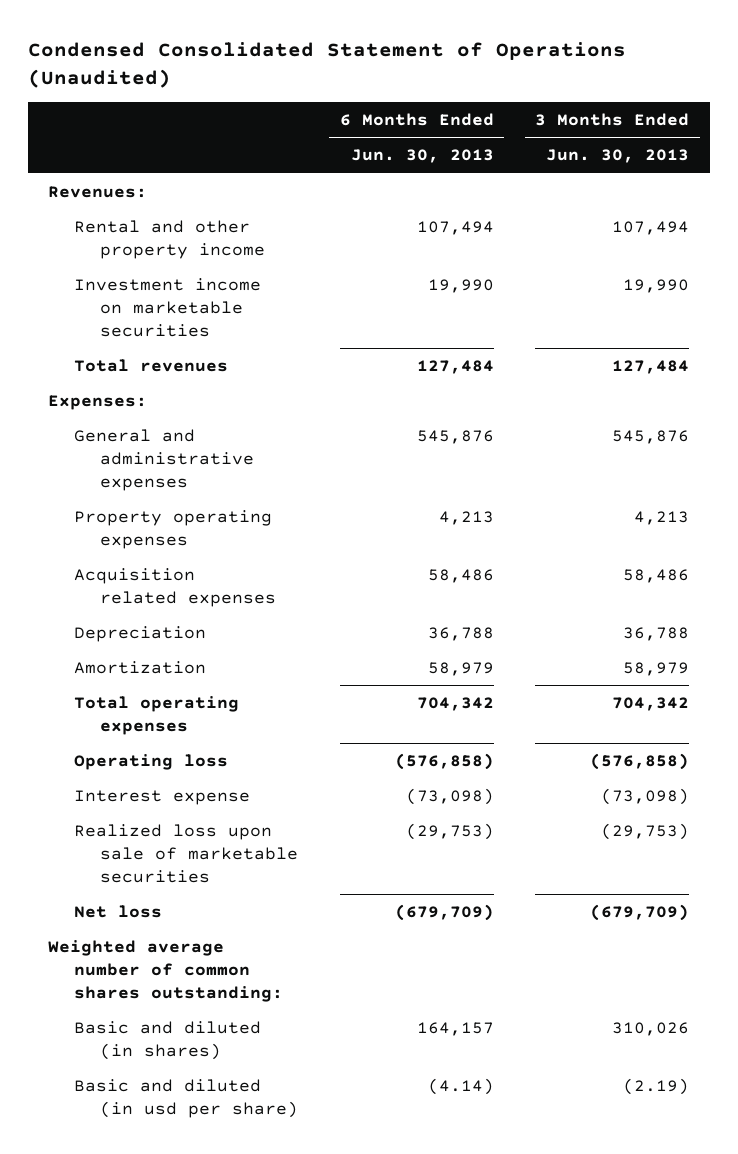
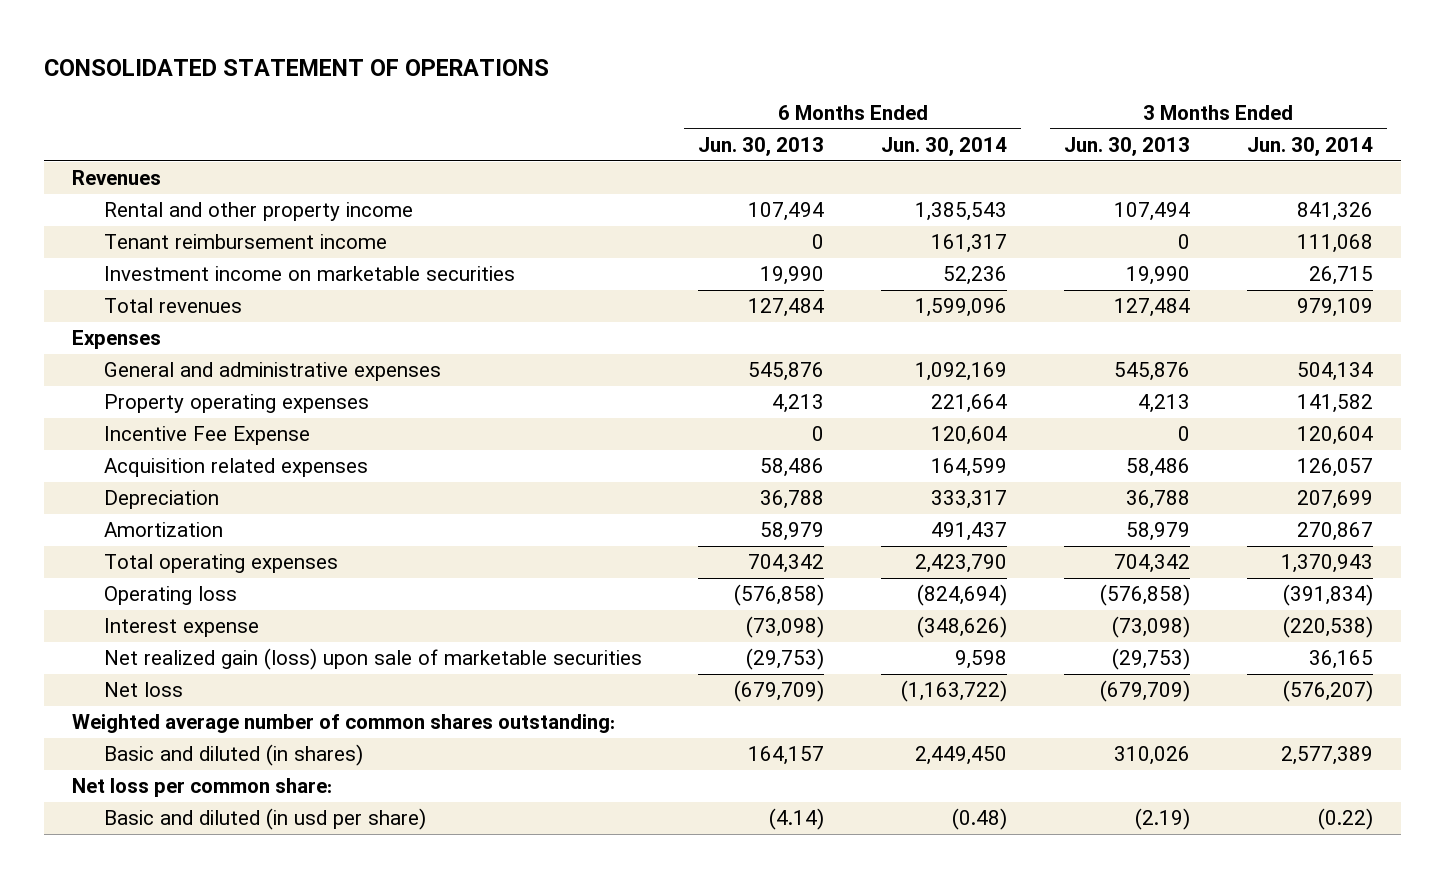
[27,41,626,88] Condensed Consolidated Statement of Operations (Unaudited) -> [43,58,549,76] CONSOLIDATED STATEMENT OF OPERATIONS
none -> [881,136,1008,156] Jun. 30, 2014
none -> [1246,136,1373,156] Jun. 30, 2014
[48,186,148,199] Revenues: -> [72,170,162,186] Revenues
none -> [103,234,387,250] Tenant reimbursement income
[48,395,148,411] Expenses: -> [72,330,162,350] Expenses
none -> [103,426,310,446] Incentive Fee Expense
[74,824,298,883] Realized loss upon sale of marketable securities -> [103,648,642,671] Net realized gain (loss) upon sale of marketable securities
none -> [72,778,333,798] Net loss per common share:

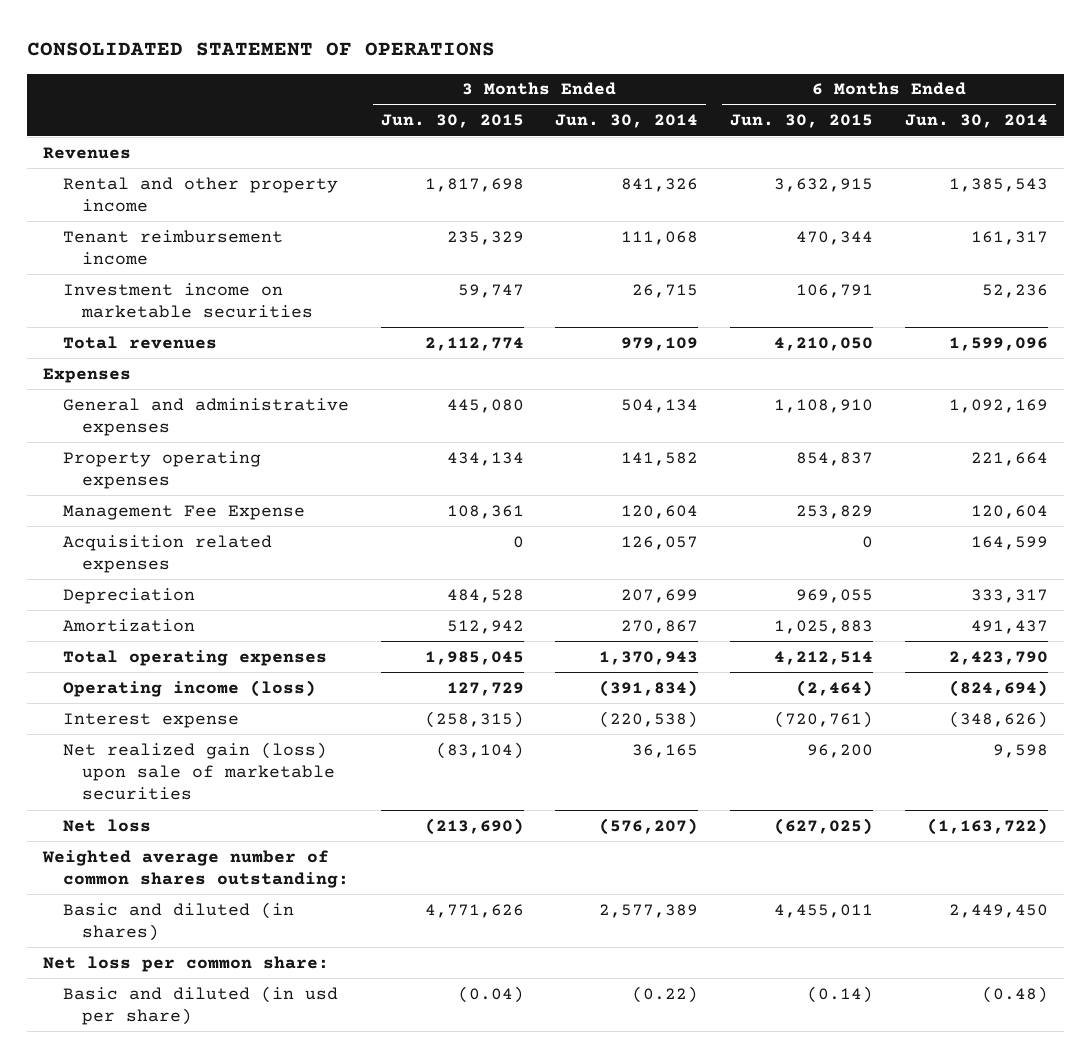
[698,136,825,156] Jun. 30, 2013 -> none
[1063,136,1190,156] Jun. 30, 2013 -> none
none -> [380,114,524,129] Jun. 30, 2015
none -> [730,114,874,129] Jun. 30, 2015
[103,426,310,446] Incentive Fee Expense -> [62,504,305,520] Management Fee Expense
[103,586,237,606] Operating loss -> [62,679,316,697] Operating income (loss)

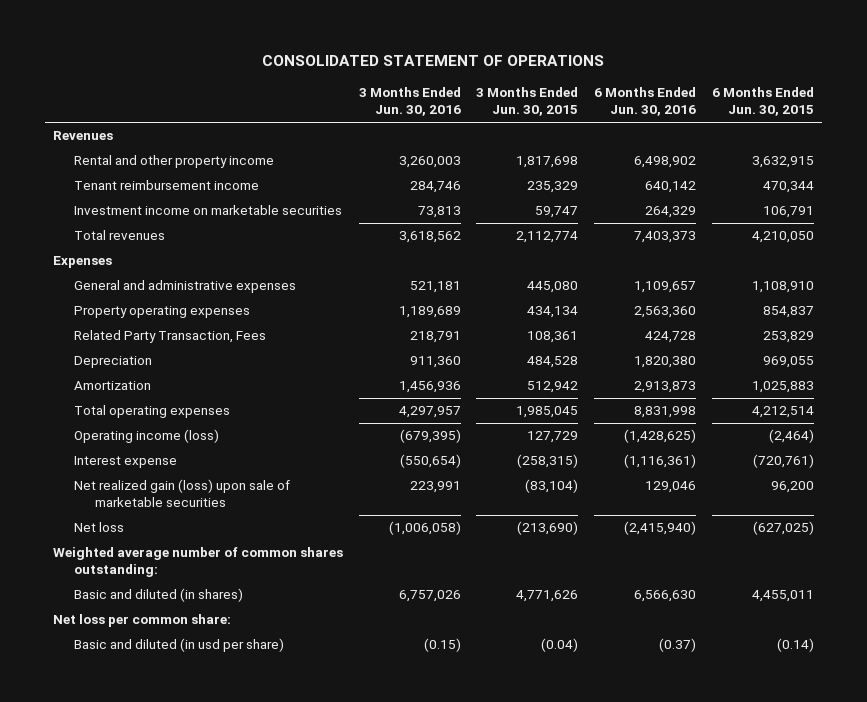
[555,114,699,129] Jun. 30, 2014 -> none
[904,114,1048,129] Jun. 30, 2014 -> none
none -> [358,87,461,117] 3 Months Ended Jun. 30, 2016
none -> [593,87,696,117] 6 Months Ended Jun. 30, 2016
[62,534,272,574] Acquisition related expenses -> none
[62,504,305,520] Management Fee Expense -> [73,330,266,344] Related Party Transaction, Fees

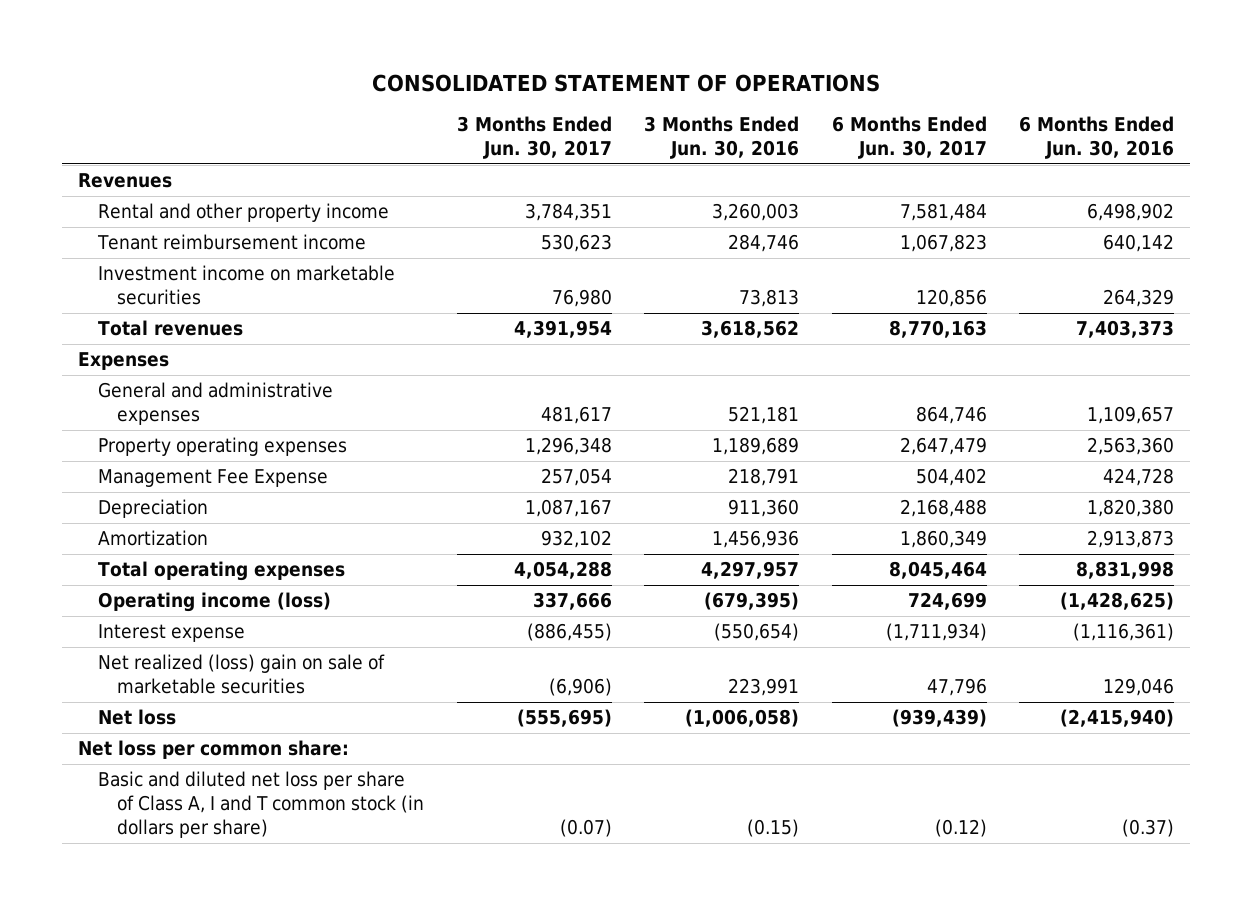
[476,87,579,117] 3 Months Ended Jun. 30, 2015 -> none
[711,87,814,117] 6 Months Ended Jun. 30, 2015 -> none
none -> [456,116,612,160] 3 Months Ended Jun. 30, 2017
none -> [831,116,987,160] 6 Months Ended Jun. 30, 2017
[73,330,266,344] Related Party Transaction, Fees -> [97,469,328,488] Management Fee Expense
[73,479,290,508] Net realized gain (loss) upon sale of marketable securities -> [97,654,385,695] Net realized (loss) gain on sale of marketable securities
[52,547,343,578] Weighted average number of common shares outstanding: -> none
[73,588,243,603] Basic and diluted (in shares) -> none
[73,638,284,653] Basic and diluted (in usd per share) -> [97,771,425,838] Basic and diluted net loss per share of Class A, I and T common stock (in dollars per share)

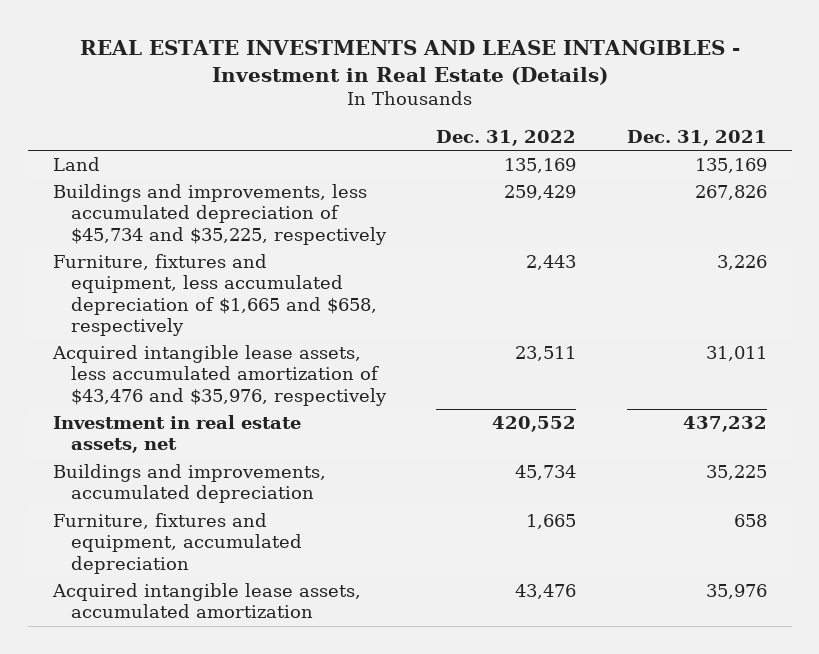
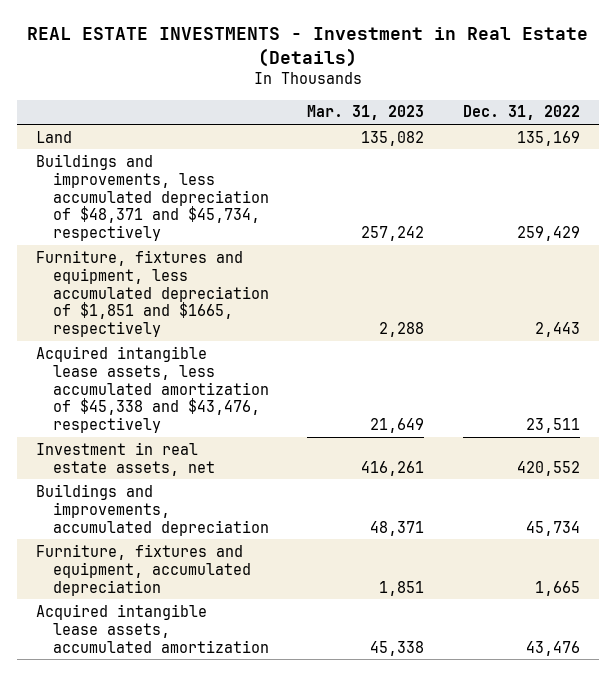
[79,39,740,85] REAL ESTATE INVESTMENTS AND LEASE INTANGIBLES - Investment in Real Estate (Details) -> [26,27,588,67] REAL ESTATE INVESTMENTS - Investment in Real Estate (Details)
[626,130,767,147] Dec. 31, 2021 -> none
none -> [307,105,425,121] Mar. 31, 2023
[52,184,387,245] Buildings and improvements, less accumulated depreciation of $45,734 and $35,225, respectively -> [36,153,269,242] Buildings and improvements, less accumulated depreciation of $48,371 and $45,734, respectively
[52,254,377,336] Furniture, fixtures and equipment, less accumulated depreciation of $1,665 and $658, respectively -> [36,249,269,338] Furniture, fixtures and equipment, less accumulated depreciation of $1,851 and $1665, respectively
[51,345,387,406] Acquired intangible lease assets, less accumulated amortization of $43,476 and $35,976, respectively -> [36,345,269,434] Acquired intangible lease assets, less accumulated amortization of $45,338 and $43,476, respectively

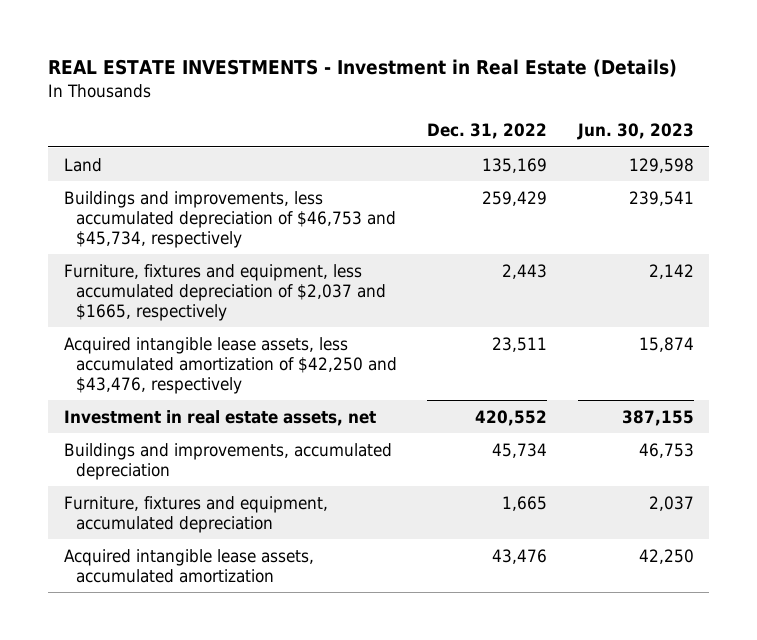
[307,105,425,121] Mar. 31, 2023 -> none
none -> [576,123,694,141] Jun. 30, 2023
[36,153,269,242] Buildings and improvements, less accumulated depreciation of $48,371 and $45,734, respectively -> [63,190,396,248] Buildings and improvements, less accumulated depreciation of $46,753 and $45,734, respectively
[36,249,269,338] Furniture, fixtures and equipment, less accumulated depreciation of $1,851 and $1665, respectively -> [63,263,386,321] Furniture, fixtures and equipment, less accumulated depreciation of $2,037 and $1665, respectively
[36,345,269,434] Acquired intangible lease assets, less accumulated amortization of $45,338 and $43,476, respectively -> [63,336,397,394] Acquired intangible lease assets, less accumulated amortization of $42,250 and $43,476, respectively

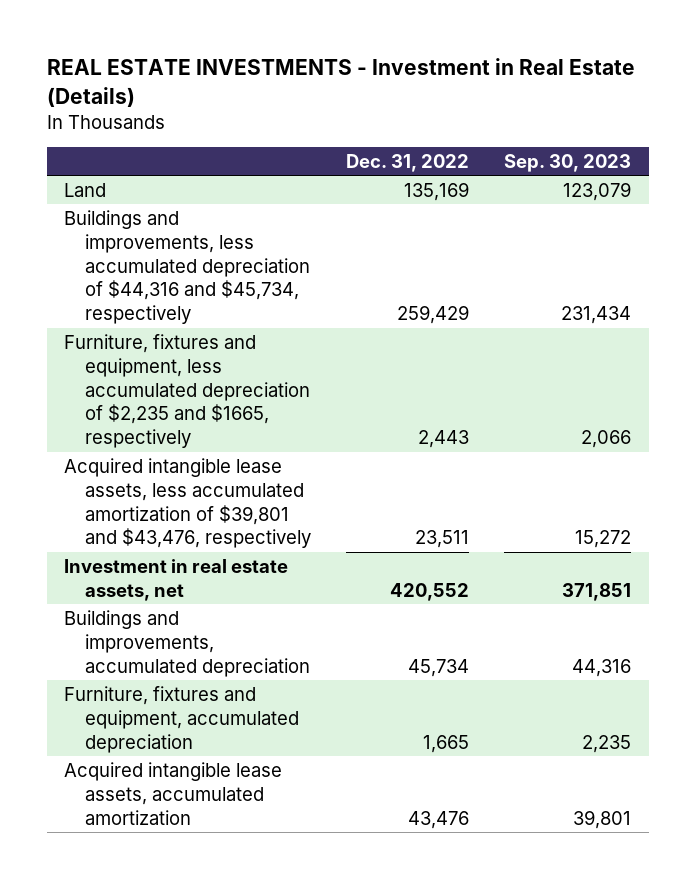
[576,123,694,141] Jun. 30, 2023 -> none
none -> [504,153,632,172] Sep. 30, 2023
[63,190,396,248] Buildings and improvements, less accumulated depreciation of $46,753 and $45,734, respectively -> [64,209,310,325] Buildings and improvements, less accumulated depreciation of $44,316 and $45,734, respectively
[63,263,386,321] Furniture, fixtures and equipment, less accumulated depreciation of $2,037 and $1665, respectively -> [64,333,310,449] Furniture, fixtures and equipment, less accumulated depreciation of $2,235 and $1665, respectively
[63,336,397,394] Acquired intangible lease assets, less accumulated amortization of $42,250 and $43,476, respectively -> [64,457,311,549] Acquired intangible lease assets, less accumulated amortization of $39,801 and $43,476, respectively

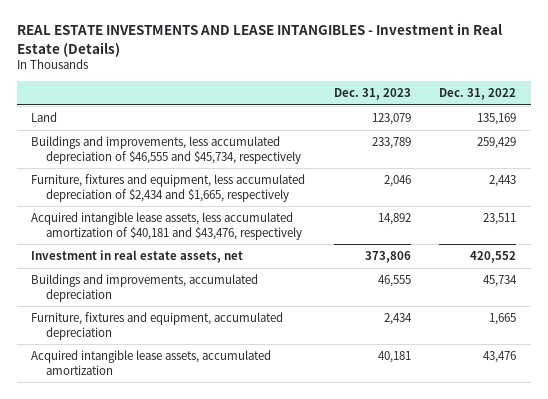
[46,58,635,107] REAL ESTATE INVESTMENTS - Investment in Real Estate (Details) -> [17,23,503,57] REAL ESTATE INVESTMENTS AND LEASE INTANGIBLES - Investment in Real Estate (Details)
[504,153,632,172] Sep. 30, 2023 -> none
none -> [333,88,411,101] Dec. 31, 2023
[64,209,310,325] Buildings and improvements, less accumulated depreciation of $44,316 and $45,734, respectively -> [31,136,301,164] Buildings and improvements, less accumulated depreciation of $46,555 and $45,734, respectively
[64,333,310,449] Furniture, fixtures and equipment, less accumulated depreciation of $2,235 and $1665, respectively -> [31,174,306,202] Furniture, fixtures and equipment, less accumulated depreciation of $2,434 and $1,665, respectively
[64,457,311,549] Acquired intangible lease assets, less accumulated amortization of $39,801 and $43,476, respectively -> [31,212,302,240] Acquired intangible lease assets, less accumulated amortization of $40,181 and $43,476, respectively

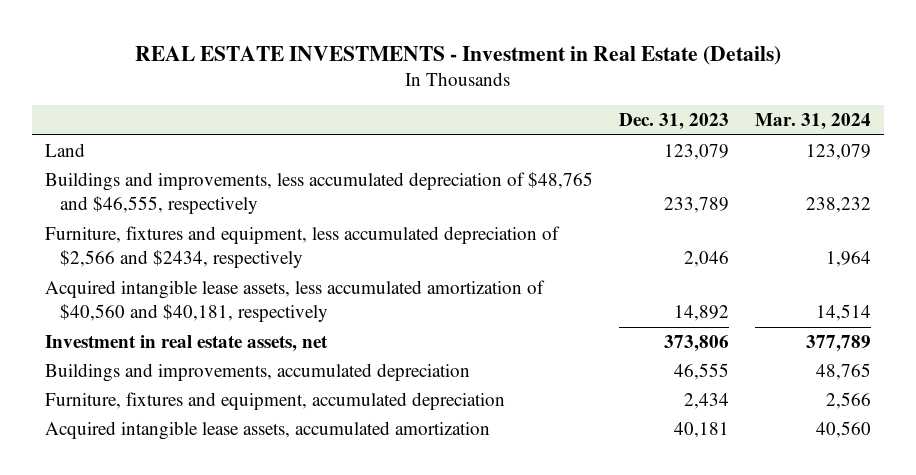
[17,23,503,57] REAL ESTATE INVESTMENTS AND LEASE INTANGIBLES - Investment in Real Estate (Details) -> [134,46,781,66] REAL ESTATE INVESTMENTS - Investment in Real Estate (Details)
[439,88,517,101] Dec. 31, 2022 -> none
none -> [754,113,871,131] Mar. 31, 2024
[31,136,301,164] Buildings and improvements, less accumulated depreciation of $46,555 and $45,734, respectively -> [44,171,593,215] Buildings and improvements, less accumulated depreciation of $48,765 and $46,555, respectively
[31,174,306,202] Furniture, fixtures and equipment, less accumulated depreciation of $2,434 and $1,665, respectively -> [44,225,560,269] Furniture, fixtures and equipment, less accumulated depreciation of $2,566 and $2434, respectively
[31,212,302,240] Acquired intangible lease assets, less accumulated amortization of $40,181 and $43,476, respectively -> [44,279,545,323] Acquired intangible lease assets, less accumulated amortization of $40,560 and $40,181, respectively

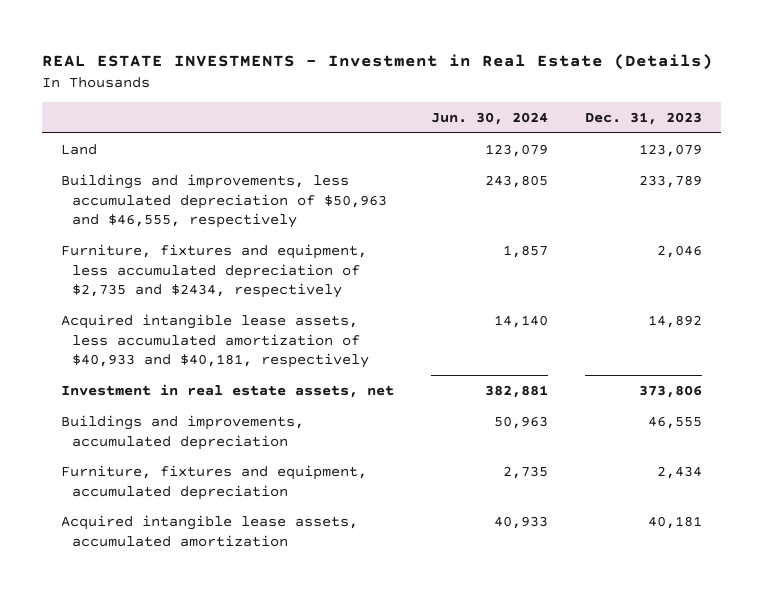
[754,113,871,131] Mar. 31, 2024 -> none
none -> [431,112,549,126] Jun. 30, 2024
[44,171,593,215] Buildings and improvements, less accumulated depreciation of $48,765 and $46,555, respectively -> [60,173,387,229] Buildings and improvements, less accumulated depreciation of $50,963 and $46,555, respectively
[44,225,560,269] Furniture, fixtures and equipment, less accumulated depreciation of $2,566 and $2434, respectively -> [60,243,367,299] Furniture, fixtures and equipment, less accumulated depreciation of $2,735 and $2434, respectively
[44,279,545,323] Acquired intangible lease assets, less accumulated amortization of $40,560 and $40,181, respectively -> [60,313,369,369] Acquired intangible lease assets, less accumulated amortization of $40,933 and $40,181, respectively

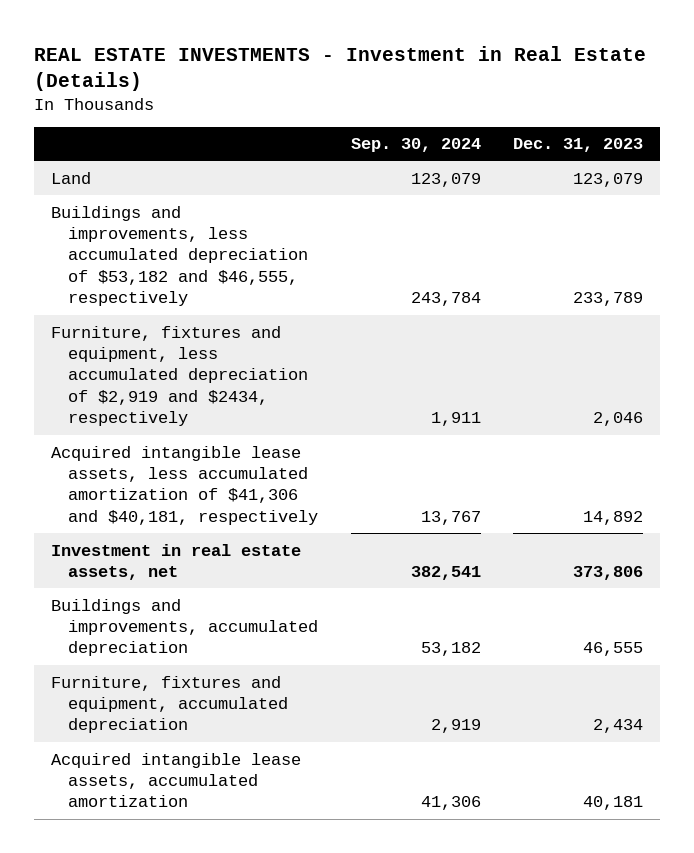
[431,112,549,126] Jun. 30, 2024 -> none
none -> [350,138,481,153] Sep. 30, 2024
[60,173,387,229] Buildings and improvements, less accumulated depreciation of $50,963 and $46,555, respectively -> [50,205,308,307] Buildings and improvements, less accumulated depreciation of $53,182 and $46,555, respectively
[60,243,367,299] Furniture, fixtures and equipment, less accumulated depreciation of $2,735 and $2434, respectively -> [50,325,308,427] Furniture, fixtures and equipment, less accumulated depreciation of $2,919 and $2434, respectively
[60,313,369,369] Acquired intangible lease assets, less accumulated amortization of $40,933 and $40,181, respectively -> [50,445,318,525] Acquired intangible lease assets, less accumulated amortization of $41,306 and $40,181, respectively

